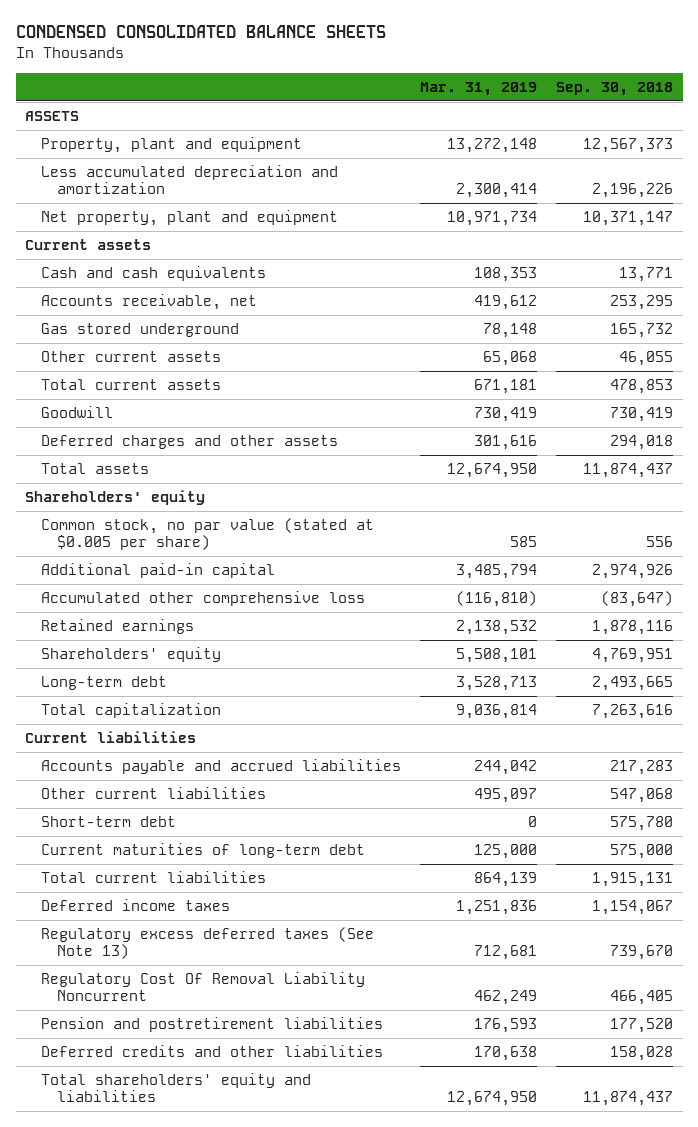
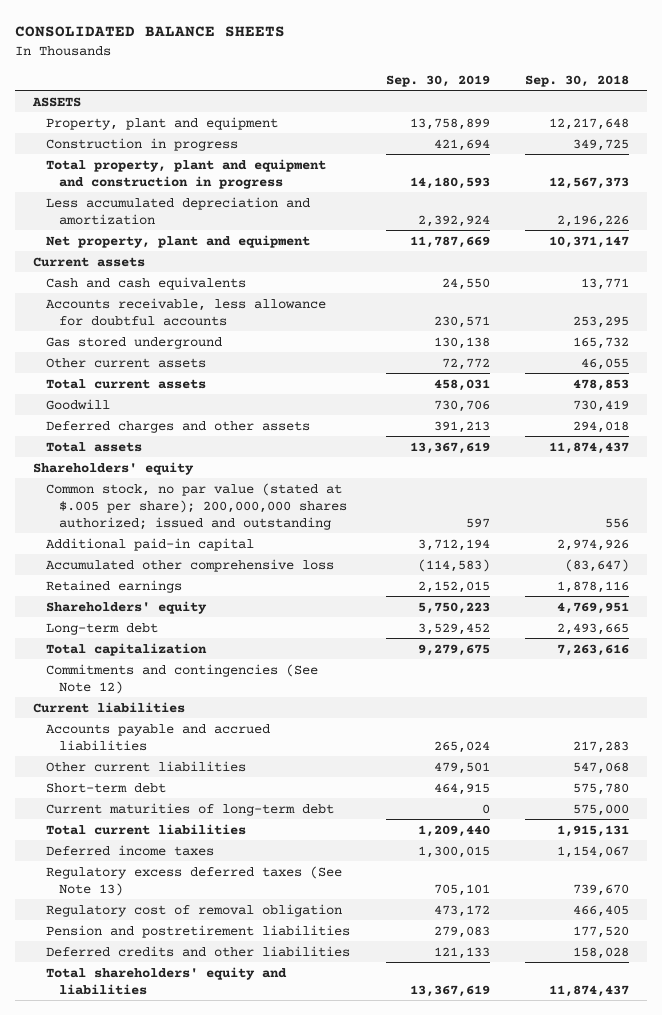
[15,25,386,39] CONDENSED CONSOLIDATED BALANCE SHEETS -> [14,26,285,38] CONSOLIDATED BALANCE SHEETS
[420,81,538,96] Mar. 31, 2019 -> none
none -> [385,74,490,87] Sep. 30, 2019
[583,138,674,154] 12,567,373 -> [549,117,630,130] 12,217,648
none -> [45,137,238,151] Construction in progress
none -> [45,158,326,189] Total property, plant and equipment and construction in progress
[41,294,258,311] Accounts receivable, net -> [45,297,326,326] Accounts receivable, less allowance for doubtful accounts
[41,518,375,551] Common stock, no par value (stated at $0.005 per share) -> [45,482,347,530] Common stock, no par value (stated at $.005 per share); 200,000,000 shares authorized; issued and outstanding
none -> [45,663,318,694] Commitments and contingencies (See Note 12)
[41,972,366,1002] Regulatory Cost Of Removal Liability Noncurrent -> [45,903,342,917] Regulatory cost of removal obligation

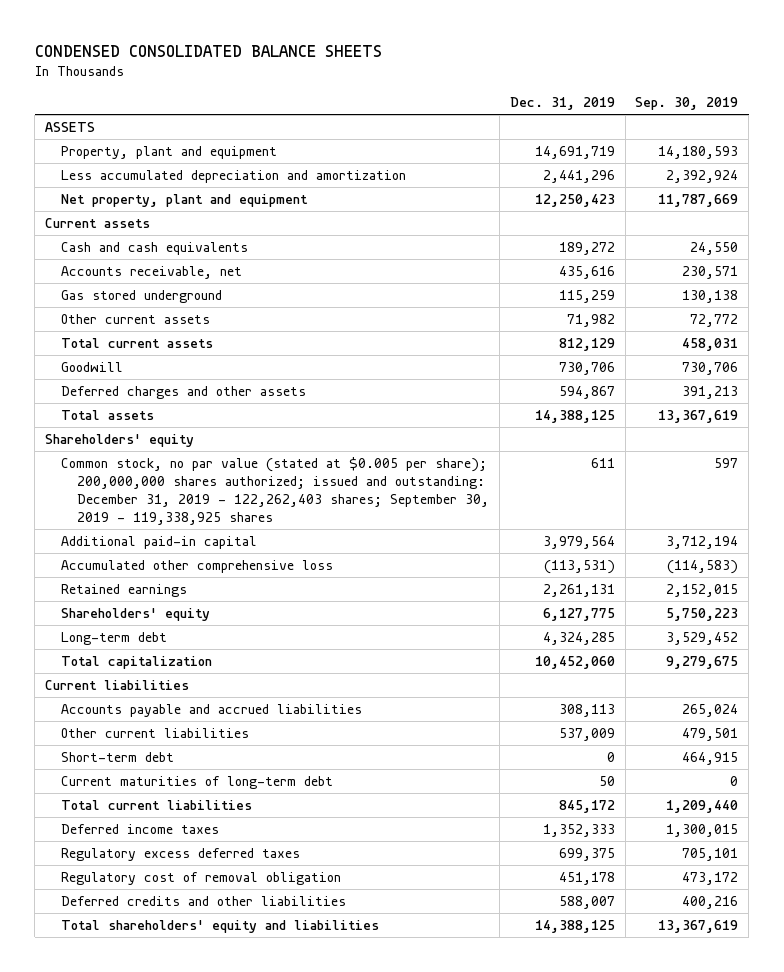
[14,26,285,38] CONSOLIDATED BALANCE SHEETS -> [34,44,382,57] CONDENSED CONSOLIDATED BALANCE SHEETS
[525,74,630,87] Sep. 30, 2018 -> none
none -> [509,97,615,111] Dec. 31, 2019
[45,137,238,151] Construction in progress -> none
[45,158,326,189] Total property, plant and equipment and construction in progress -> none
[409,117,490,130] 13,758,899 -> [658,146,739,160] 14,180,593
[45,297,326,326] Accounts receivable, less allowance for doubtful accounts -> [61,266,243,280] Accounts receivable, net
[45,482,347,530] Common stock, no par value (stated at $.005 per share); 200,000,000 shares authorized; issued and outstanding -> [61,457,490,525] Common stock, no par value (stated at $0.005 per share); 200,000,000 shares authorized; issued and outstanding: December 31, 2019 - 122,262,403 shares; September 30, 2019 - 119,338,925 shares
[45,663,318,694] Commitments and contingencies (See Note 12) -> none
[45,865,342,896] Regulatory excess deferred taxes (See Note 13) -> [61,848,301,862] Regulatory excess deferred taxes
[45,924,350,938] Pension and postretirement liabilities -> none
[433,946,490,959] 121,133 -> [682,896,739,910] 400,216

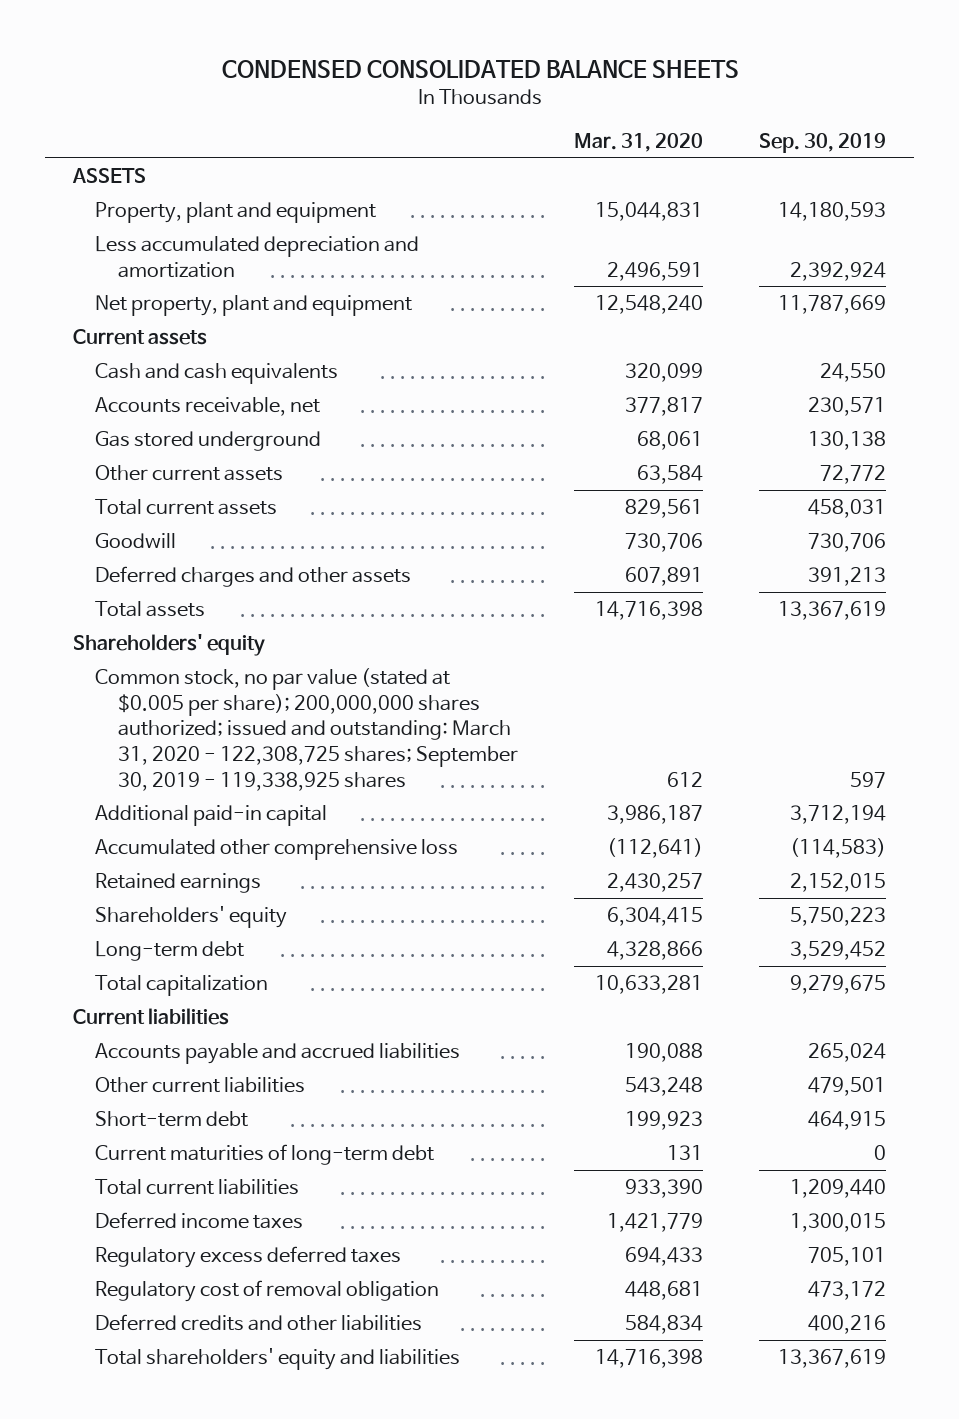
[509,97,615,111] Dec. 31, 2019 -> none
none -> [573,133,703,153] Mar. 31, 2020
[61,457,490,525] Common stock, no par value (stated at $0.005 per share); 200,000,000 shares authorized; issued and outstanding: December 31, 2019 - 122,262,403 shares; September 30, 2019 - 119,338,925 shares -> [95,668,518,791] Common stock, no par value (stated at $0.005 per share); 200,000,000 shares authorized; issued and outstanding: March 31, 2020 - 122,308,725 shares; September 30, 2019 - 119,338,925 shares

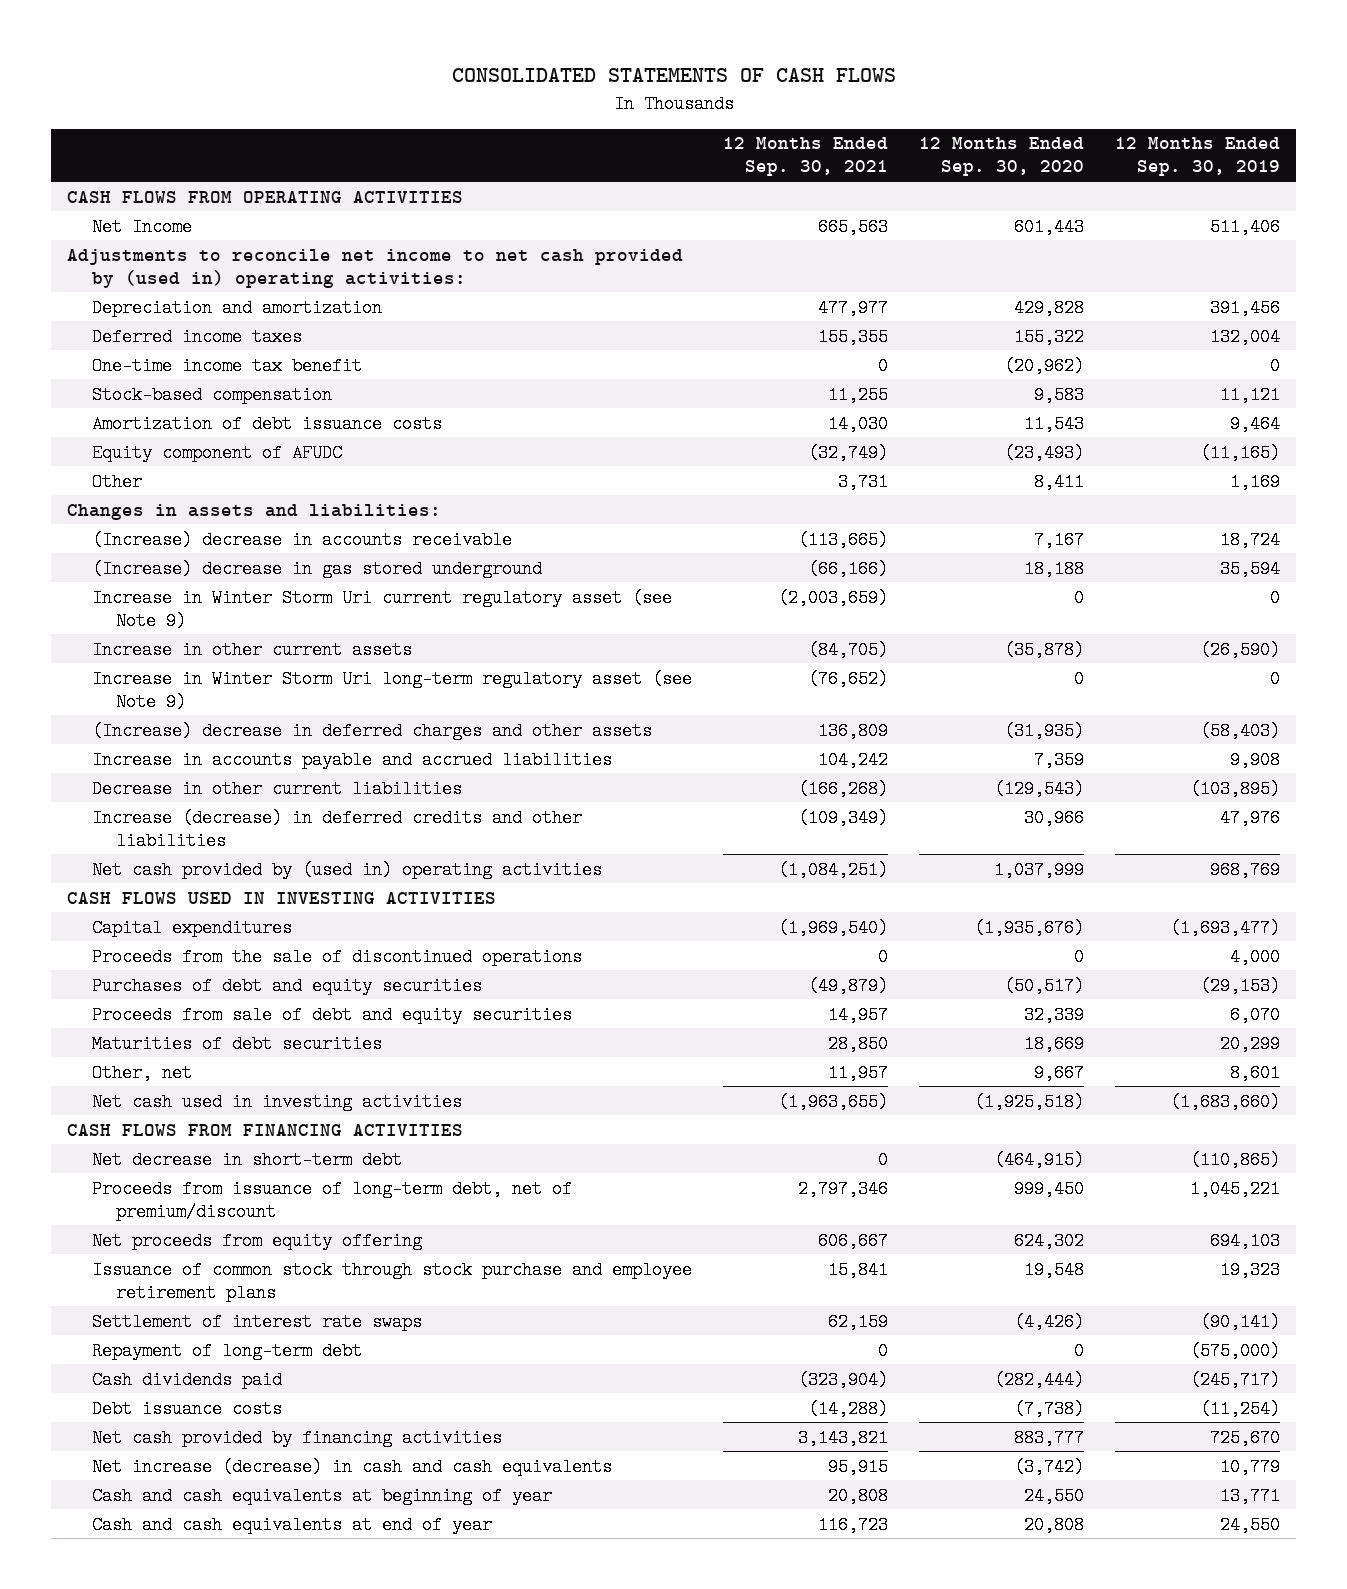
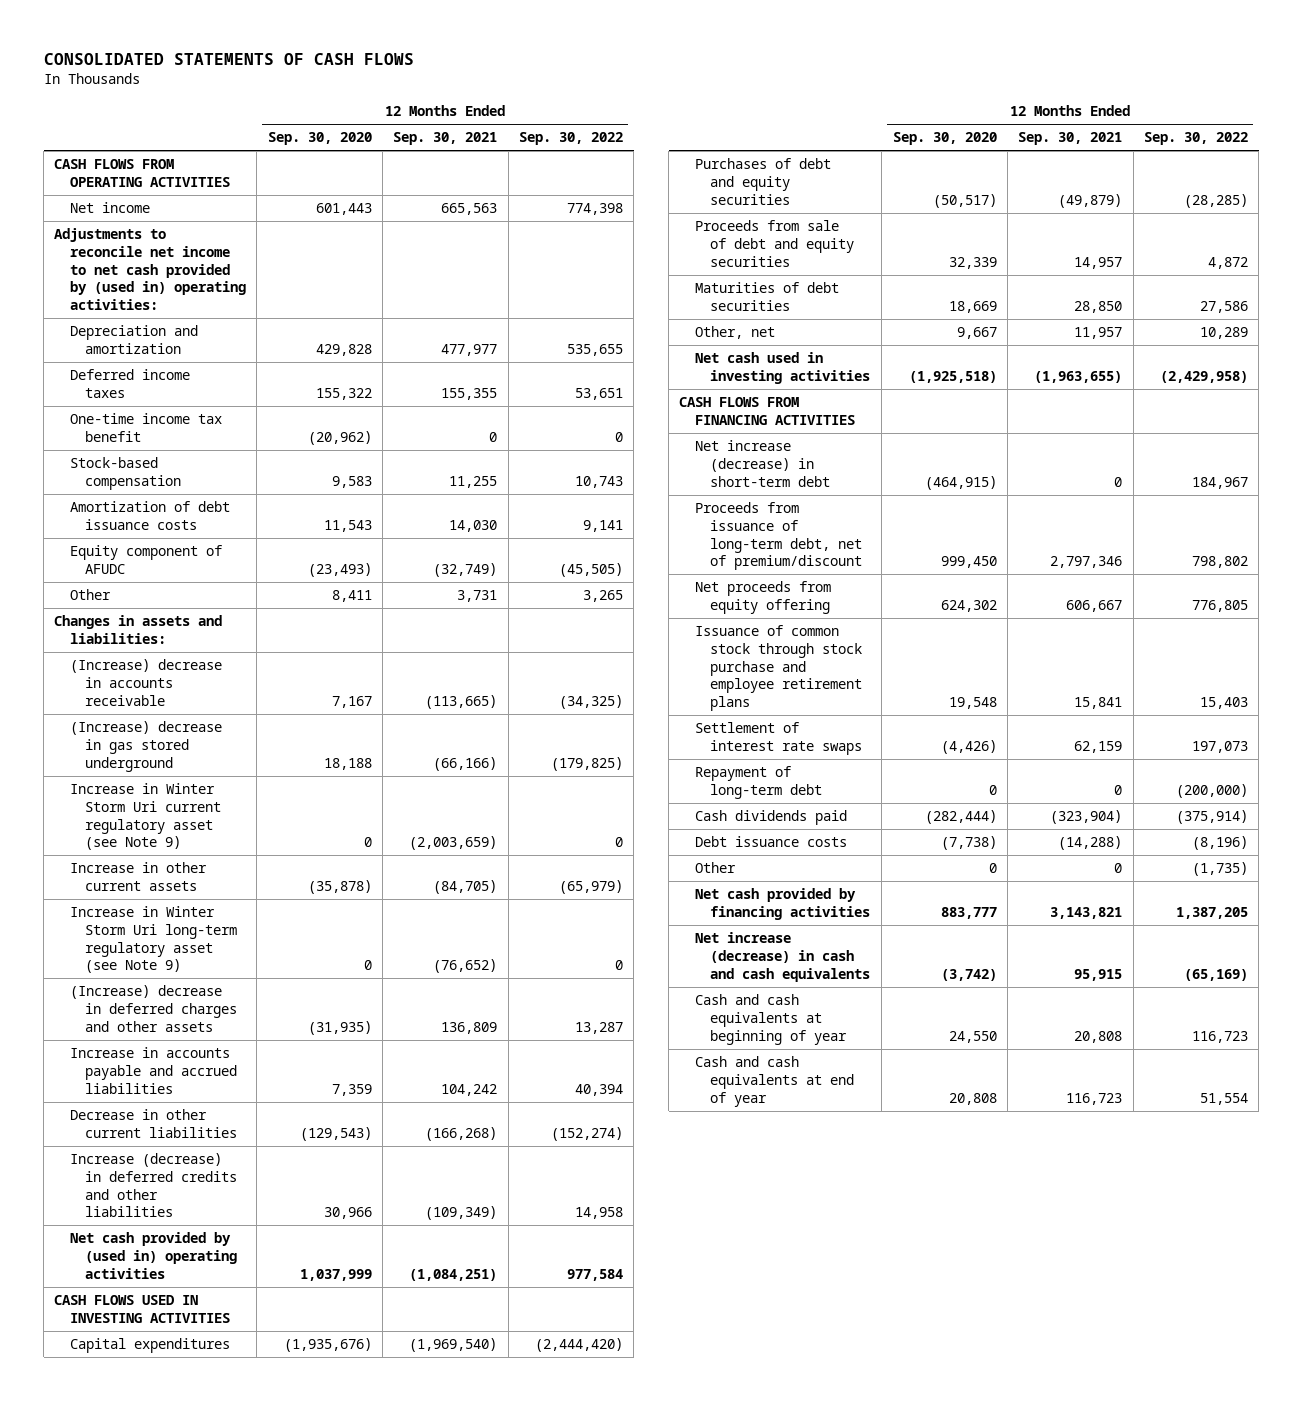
[1115,137,1281,177] 12 Months Ended Sep. 30, 2019 -> none
none -> [518,132,623,146] Sep. 30, 2022
[91,217,192,236] Net Income -> [69,202,150,214] Net income
[91,947,582,966] Proceeds from the sale of discontinued operations -> none
[91,1150,402,1169] Net decrease in short-term debt -> [694,440,831,487] Net increase (decrease) in short-term debt
none -> [694,862,736,874] Other

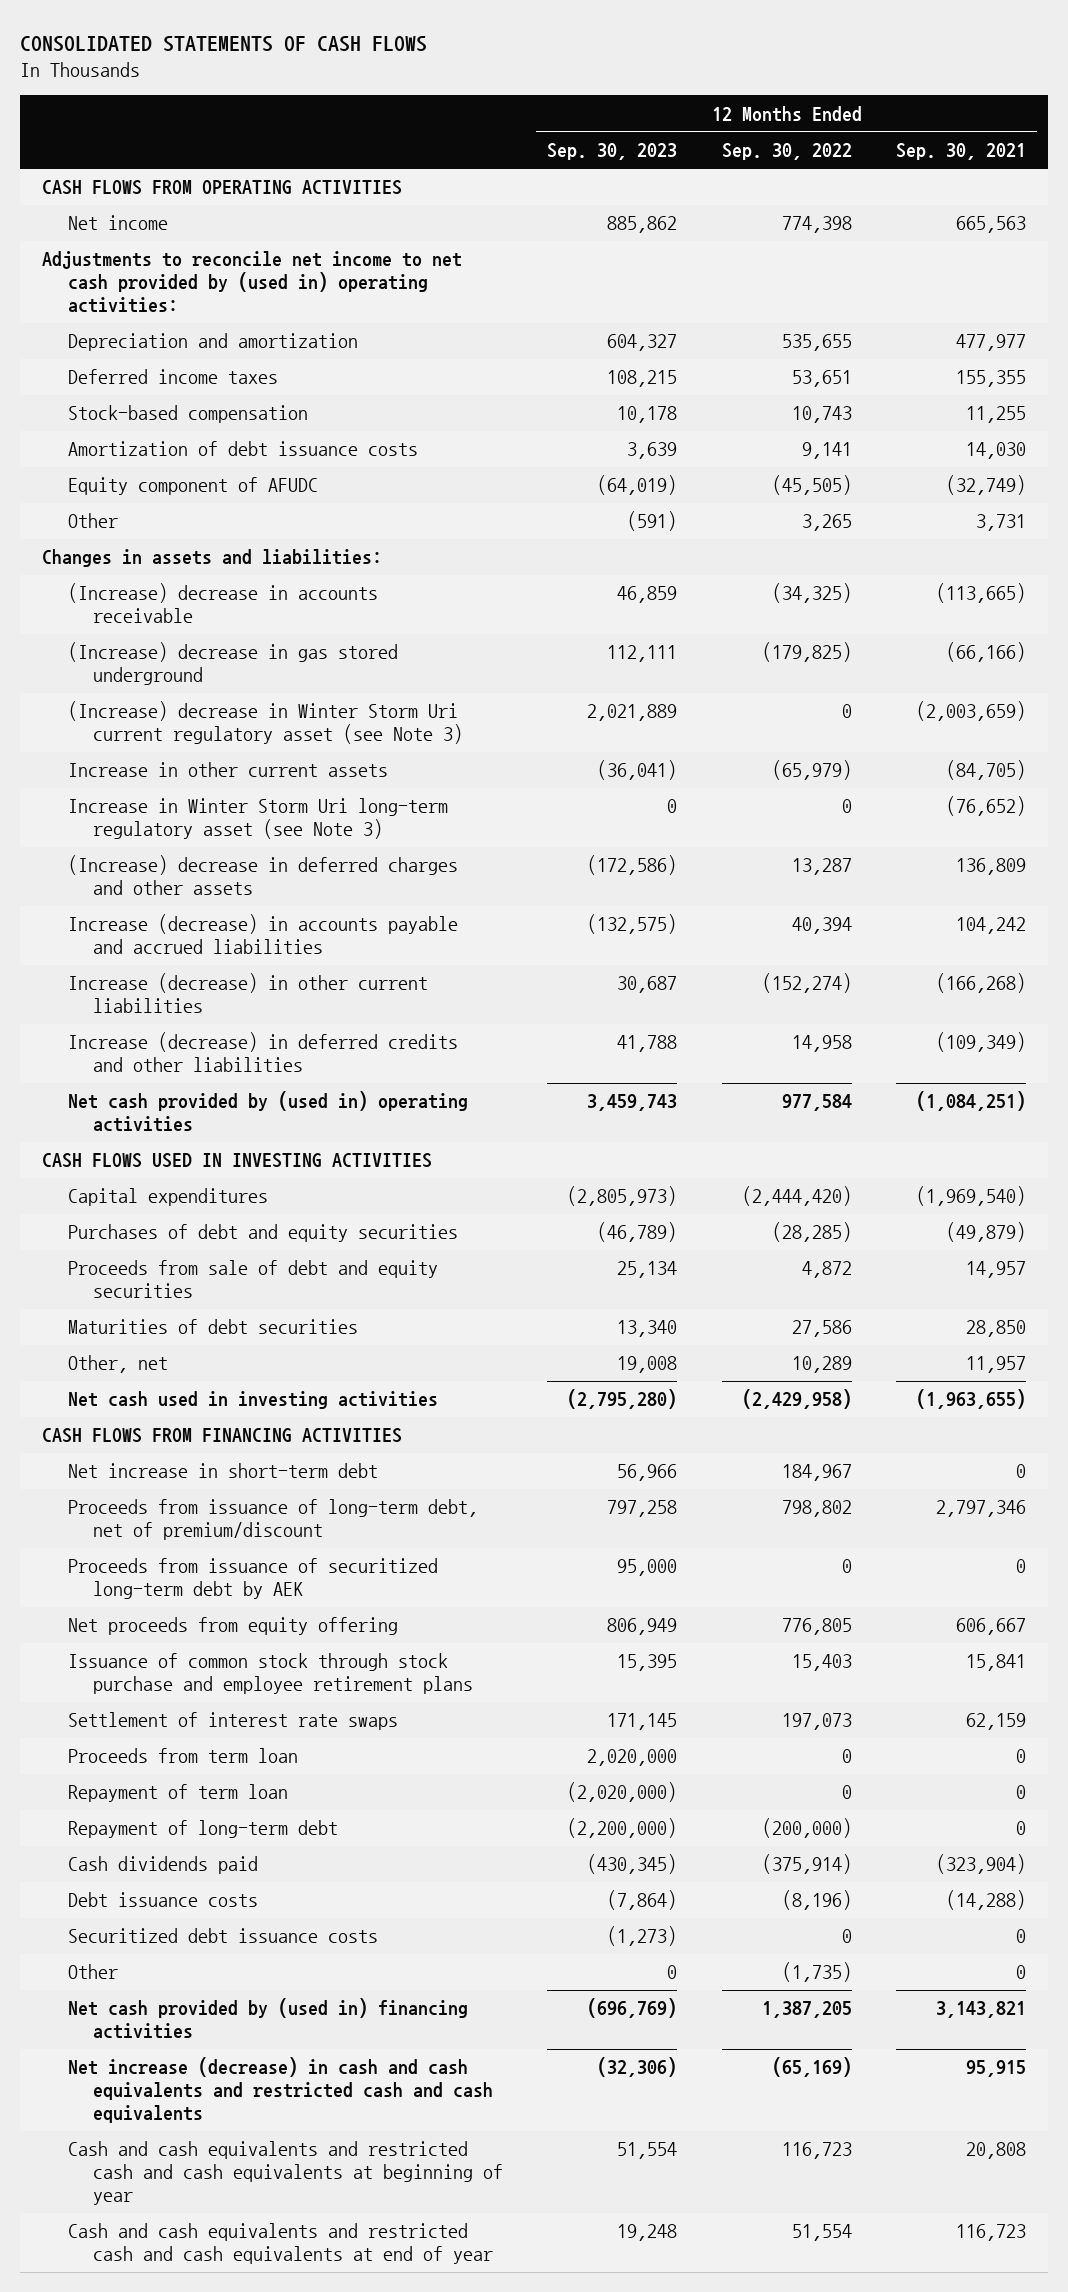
[267,132,372,146] Sep. 30, 2020 -> none
none -> [547,143,678,161] Sep. 30, 2023
[69,413,222,442] One-time income tax benefit -> none
[69,783,222,851] Increase in Winter Storm Uri current regulatory asset (see Note 9) -> [67,701,464,745] (Increase) decrease in Winter Storm Uri current regulatory asset (see Note 3)
[69,906,238,974] Increase in Winter Storm Uri long-term regulatory asset (see Note 9) -> [67,798,448,840] Increase in Winter Storm Uri long-term regulatory asset (see Note 3)
[69,1047,238,1094] Increase in accounts payable and accrued liabilities -> [67,914,458,955] Increase (decrease) in accounts payable and accrued liabilities
[69,1109,238,1138] Decrease in other current liabilities -> [67,973,428,1014] Increase (decrease) in other current liabilities
[694,440,831,487] Net increase (decrease) in short-term debt -> [67,1463,378,1479] Net increase in short-term debt
none -> [67,1558,438,1600] Proceeds from issuance of securitized long-term debt by AEK
none -> [67,1748,298,1764] Proceeds from term loan
none -> [67,1784,288,1803] Repayment of term loan
none -> [67,1928,378,1944] Securitized debt issuance costs
[694,888,871,920] Net cash provided by financing activities -> [67,1998,468,2040] Net cash provided by (used in) financing activities
[694,932,871,982] Net increase (decrease) in cash and cash equivalents -> [67,2057,494,2124] Net increase (decrease) in cash and cash equivalents and restricted cash and cash equivalents
[694,994,848,1045] Cash and cash equivalents at beginning of year -> [67,2141,504,2206] Cash and cash equivalents and restricted cash and cash equivalents at beginning of year
[694,1056,855,1107] Cash and cash equivalents at end of year -> [67,2223,494,2265] Cash and cash equivalents and restricted cash and cash equivalents at end of year

